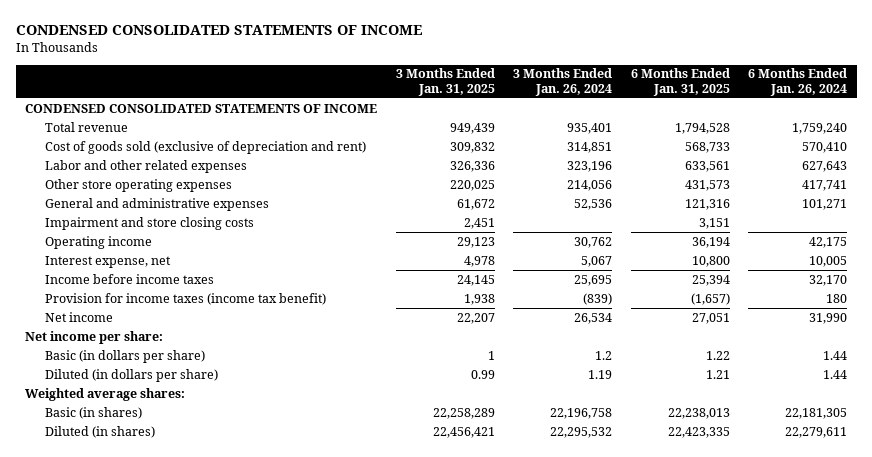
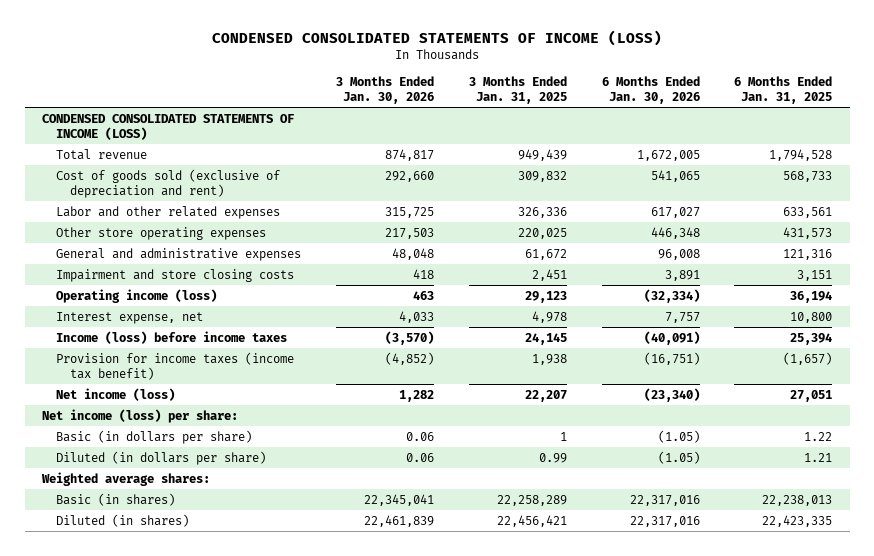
[15,25,422,36] CONDENSED CONSOLIDATED STATEMENTS OF INCOME -> [212,30,663,47] CONDENSED CONSOLIDATED STATEMENTS OF INCOME (LOSS)
[513,68,613,96] 3 Months Ended Jan. 26, 2024 -> none
[748,68,848,96] 6 Months Ended Jan. 26, 2024 -> none
none -> [335,76,434,105] 3 Months Ended Jan. 30, 2026
none -> [601,76,700,105] 6 Months Ended Jan. 30, 2026
[24,103,377,113] CONDENSED CONSOLIDATED STATEMENTS OF INCOME -> [42,113,295,140] CONDENSED CONSOLIDATED STATEMENTS OF INCOME (LOSS)
[44,235,152,249] Operating income -> [55,288,217,303] Operating income (loss)
[44,273,214,284] Income before income taxes -> [55,330,287,344] Income (loss) before income taxes
[44,311,113,322] Net income -> [55,387,175,401] Net income (loss)
[24,330,163,344] Net income per share: -> [42,408,239,423] Net income (loss) per share:

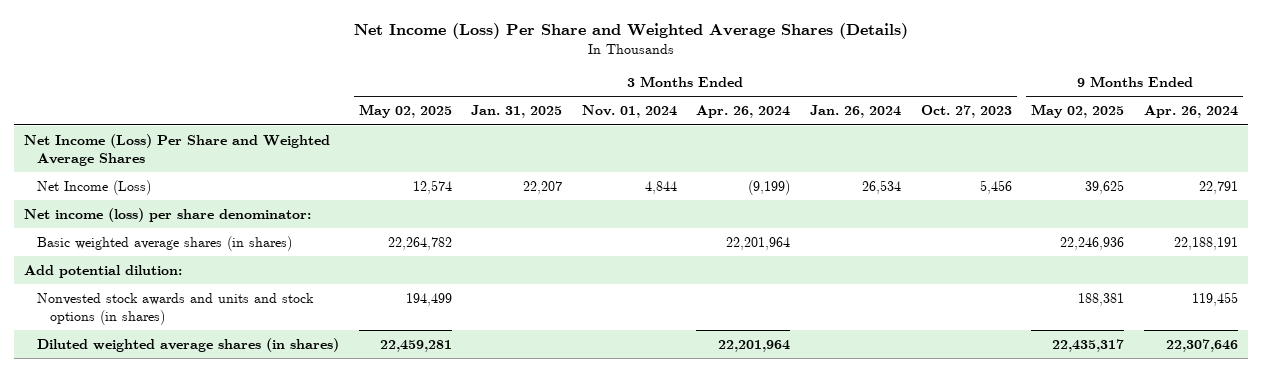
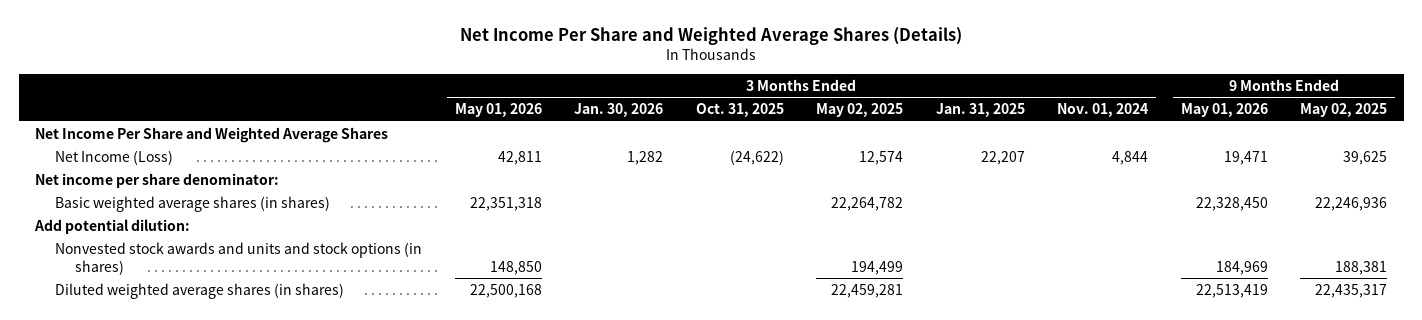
[353,23,908,40] Net Income (Loss) Per Share and Weighted Average Shares (Details) -> [460,26,963,45] Net Income Per Share and Weighted Average Shares (Details)
[696,105,791,119] Apr. 26, 2024 -> none
[810,105,902,119] Jan. 26, 2024 -> none
[920,105,1012,119] Oct. 27, 2023 -> none
[1143,105,1238,119] Apr. 26, 2024 -> none
none -> [454,103,542,118] May 01, 2026
none -> [574,103,664,118] Jan. 30, 2026
none -> [695,103,784,118] Oct. 31, 2025
none -> [1180,103,1268,118] May 01, 2026
[23,133,330,166] Net Income (Loss) Per Share and Weighted Average Shares -> [35,126,389,143] Net Income Per Share and Weighted Average Shares
[23,207,311,222] Net income (loss) per share denominator: -> [35,172,280,188] Net income per share denominator:

